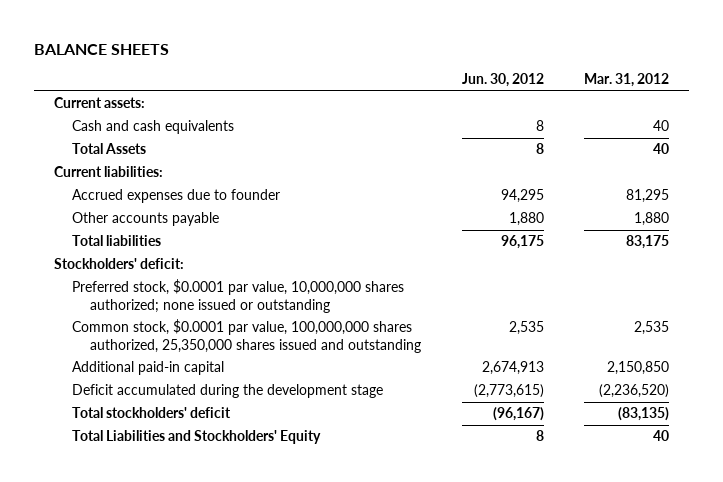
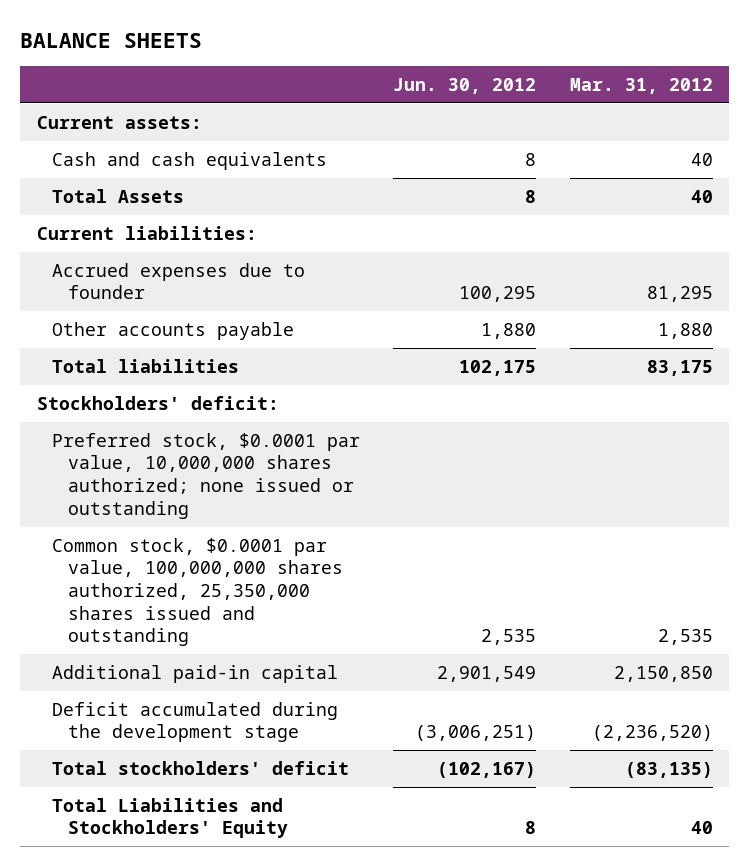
[500,189,544,204] 94,295 -> [459,286,537,303] 100,295
[500,235,544,250] 96,175 -> [459,359,537,376] 102,175
[481,361,544,376] 2,674,913 -> [437,665,537,682] 2,901,549
[473,384,544,399] (2,773,615) -> [415,725,537,742] (3,006,251)
[492,407,544,422] (96,167) -> [437,761,537,778] (102,167)

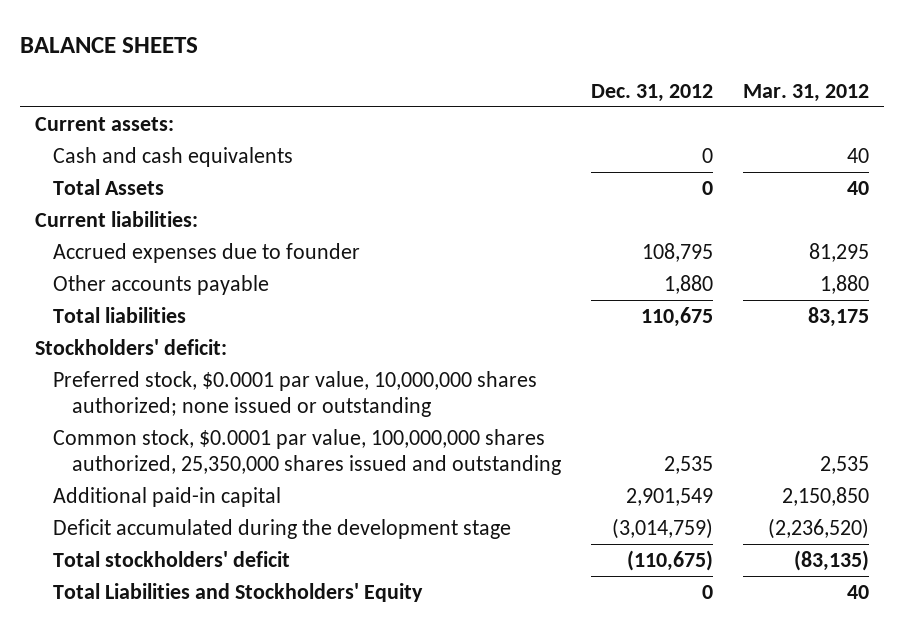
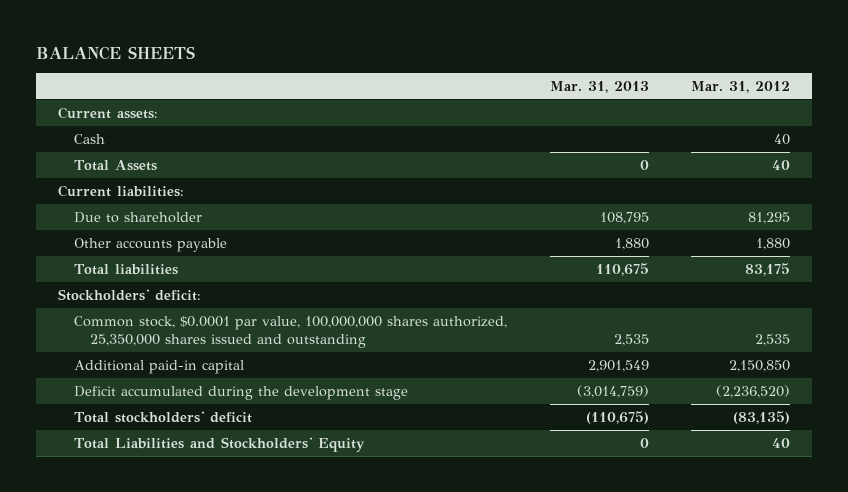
[590,83,713,102] Dec. 31, 2012 -> none
none -> [549,80,649,93] Mar. 31, 2013
[53,146,294,167] Cash and cash equivalents -> [74,133,106,144] Cash
[53,242,361,263] Accrued expenses due to founder -> [74,211,203,223] Due to shareholder
[53,370,538,417] Preferred stock, $0.0001 par value, 10,000,000 shares authorized; none issued or outstanding -> none

